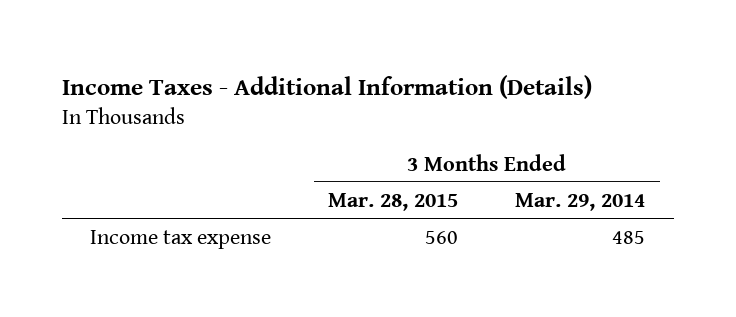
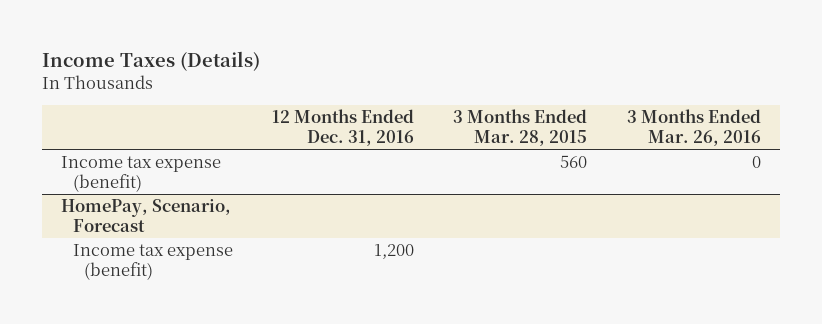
[61,75,592,100] Income Taxes - Additional Information (Details) -> [41,50,260,71] Income Taxes (Details)
[515,192,646,211] Mar. 29, 2014 -> none
none -> [272,109,415,147] 12 Months Ended Dec. 31, 2016
none -> [626,109,761,147] 3 Months Ended Mar. 26, 2016
[90,229,272,249] Income tax expense -> [61,156,222,192] Income tax expense (benefit)
none -> [61,199,232,232] HomePay, Scenario, Forecast
none -> [72,244,233,280] Income tax expense (benefit)

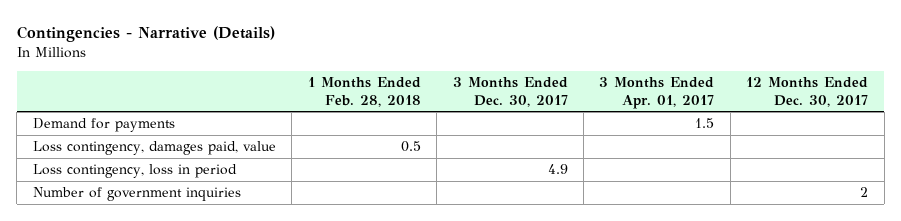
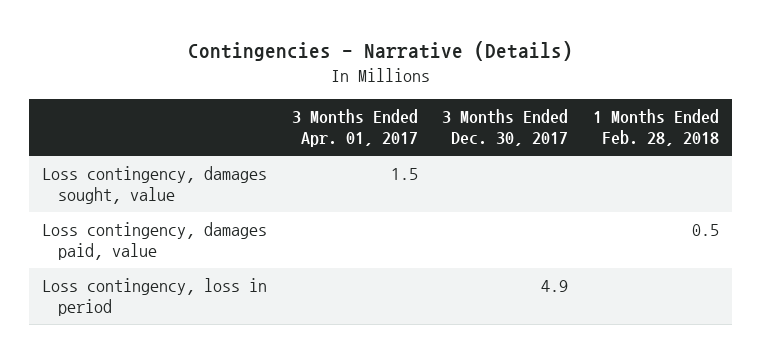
[746,76,869,107] 12 Months Ended Dec. 30, 2017 -> none
[32,118,175,133] Demand for payments -> [41,166,267,205] Loss contingency, damages sought, value
[32,187,241,202] Number of government inquiries -> none

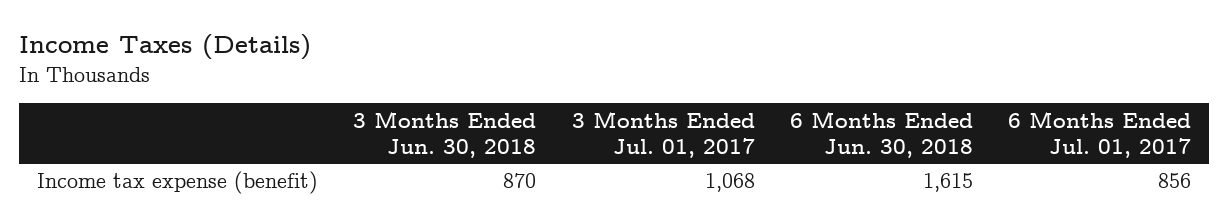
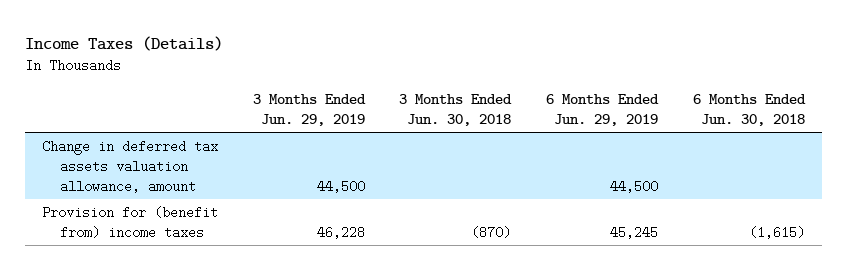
[571,110,755,158] 3 Months Ended Jul. 01, 2017 -> none
[1008,110,1192,158] 6 Months Ended Jul. 01, 2017 -> none
none -> [252,93,366,126] 3 Months Ended Jun. 29, 2019
none -> [546,93,660,126] 6 Months Ended Jun. 29, 2019
none -> [42,139,219,194] Change in deferred tax assets valuation allowance, amount
[37,171,319,195] Income tax expense (benefit) -> [42,205,219,240] Provision for (benefit from) income taxes
[503,173,537,189] 870 -> [471,226,512,240] (870)
[923,173,974,193] 1,615 -> [748,226,805,240] (1,615)

